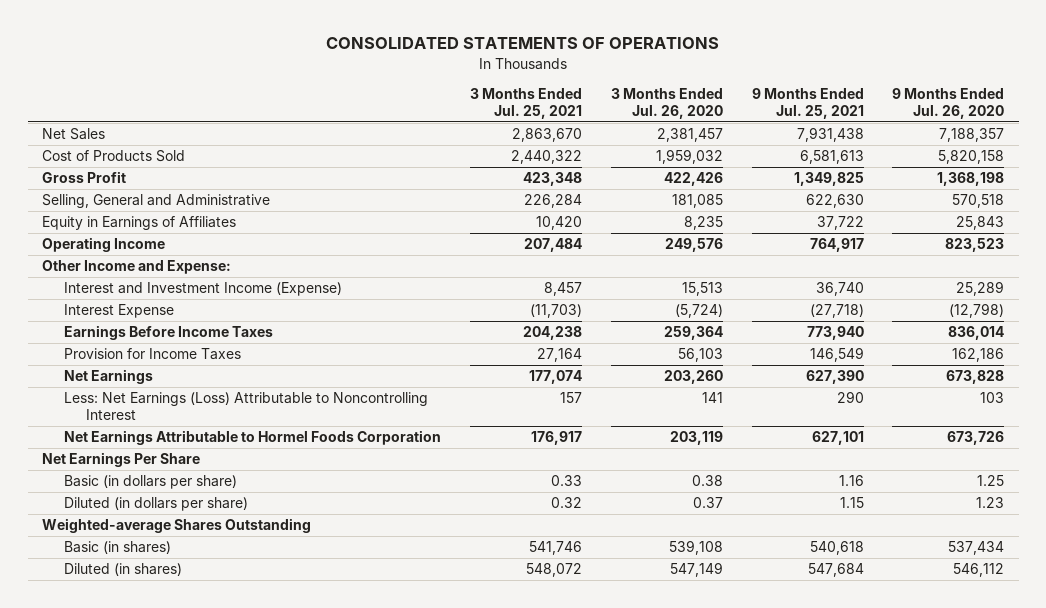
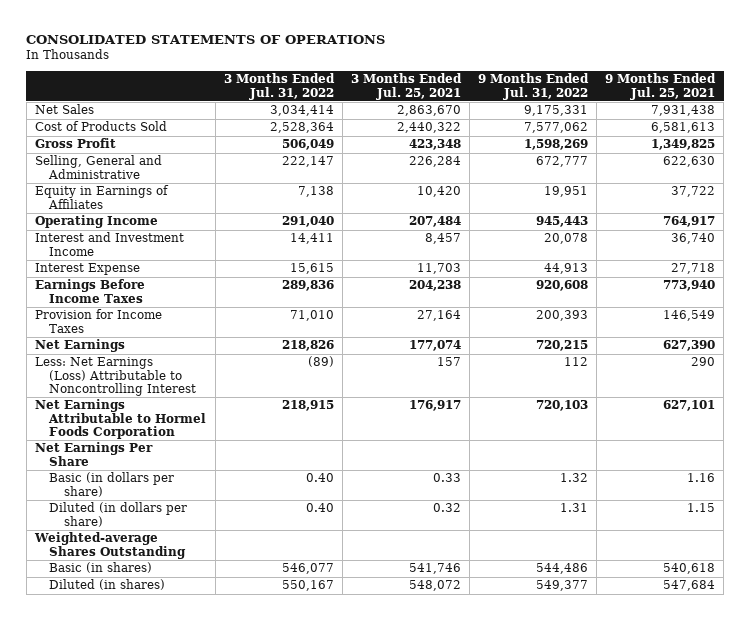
[610,88,723,119] 3 Months Ended Jul. 26, 2020 -> none
[892,88,1005,119] 9 Months Ended Jul. 26, 2020 -> none
none -> [223,73,335,100] 3 Months Ended Jul. 31, 2022
none -> [477,73,589,100] 9 Months Ended Jul. 31, 2022
[41,260,231,275] Other Income and Expense: -> none
[63,282,342,297] Interest and Investment Income (Expense) -> [34,232,184,256] Interest and Investment Income
[529,304,582,319] (11,703) -> [416,263,461,275] 11,703
[809,304,864,319] (27,718) -> [670,263,715,275] 27,718

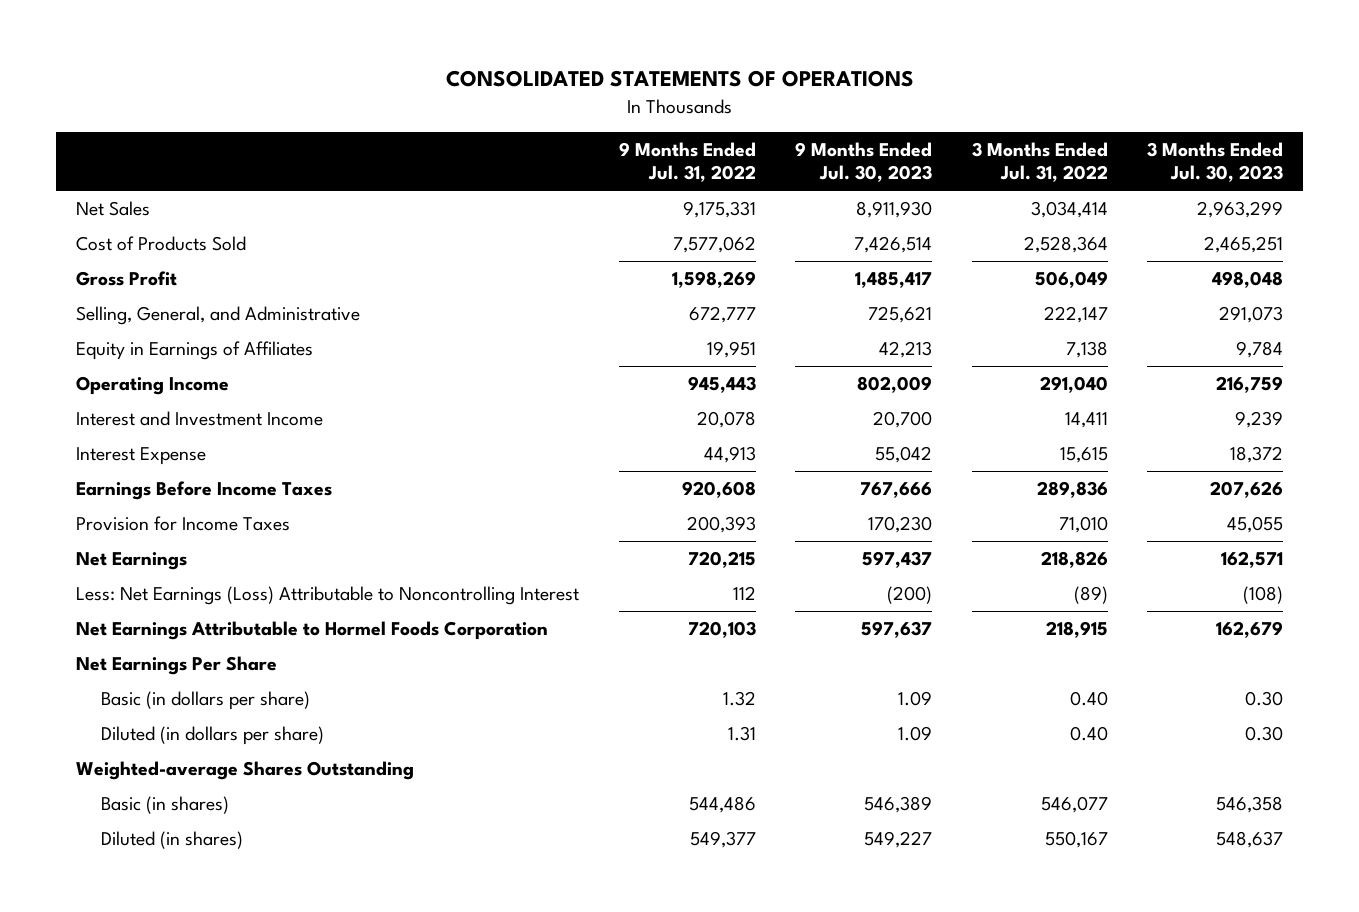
[350,73,462,100] 3 Months Ended Jul. 25, 2021 -> none
[604,73,716,100] 9 Months Ended Jul. 25, 2021 -> none
none -> [795,141,933,183] 9 Months Ended Jul. 30, 2023
none -> [1147,141,1284,183] 3 Months Ended Jul. 30, 2023
[34,155,162,179] Selling, General and Administrative -> [76,305,361,325] Selling, General, and Administrative

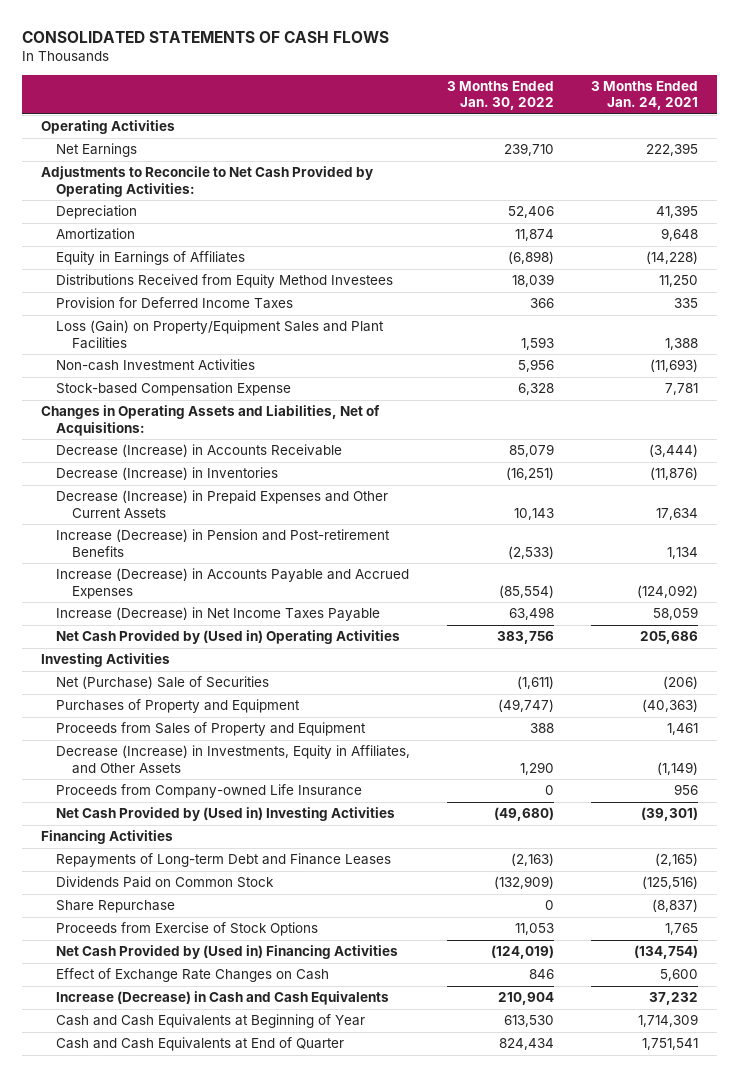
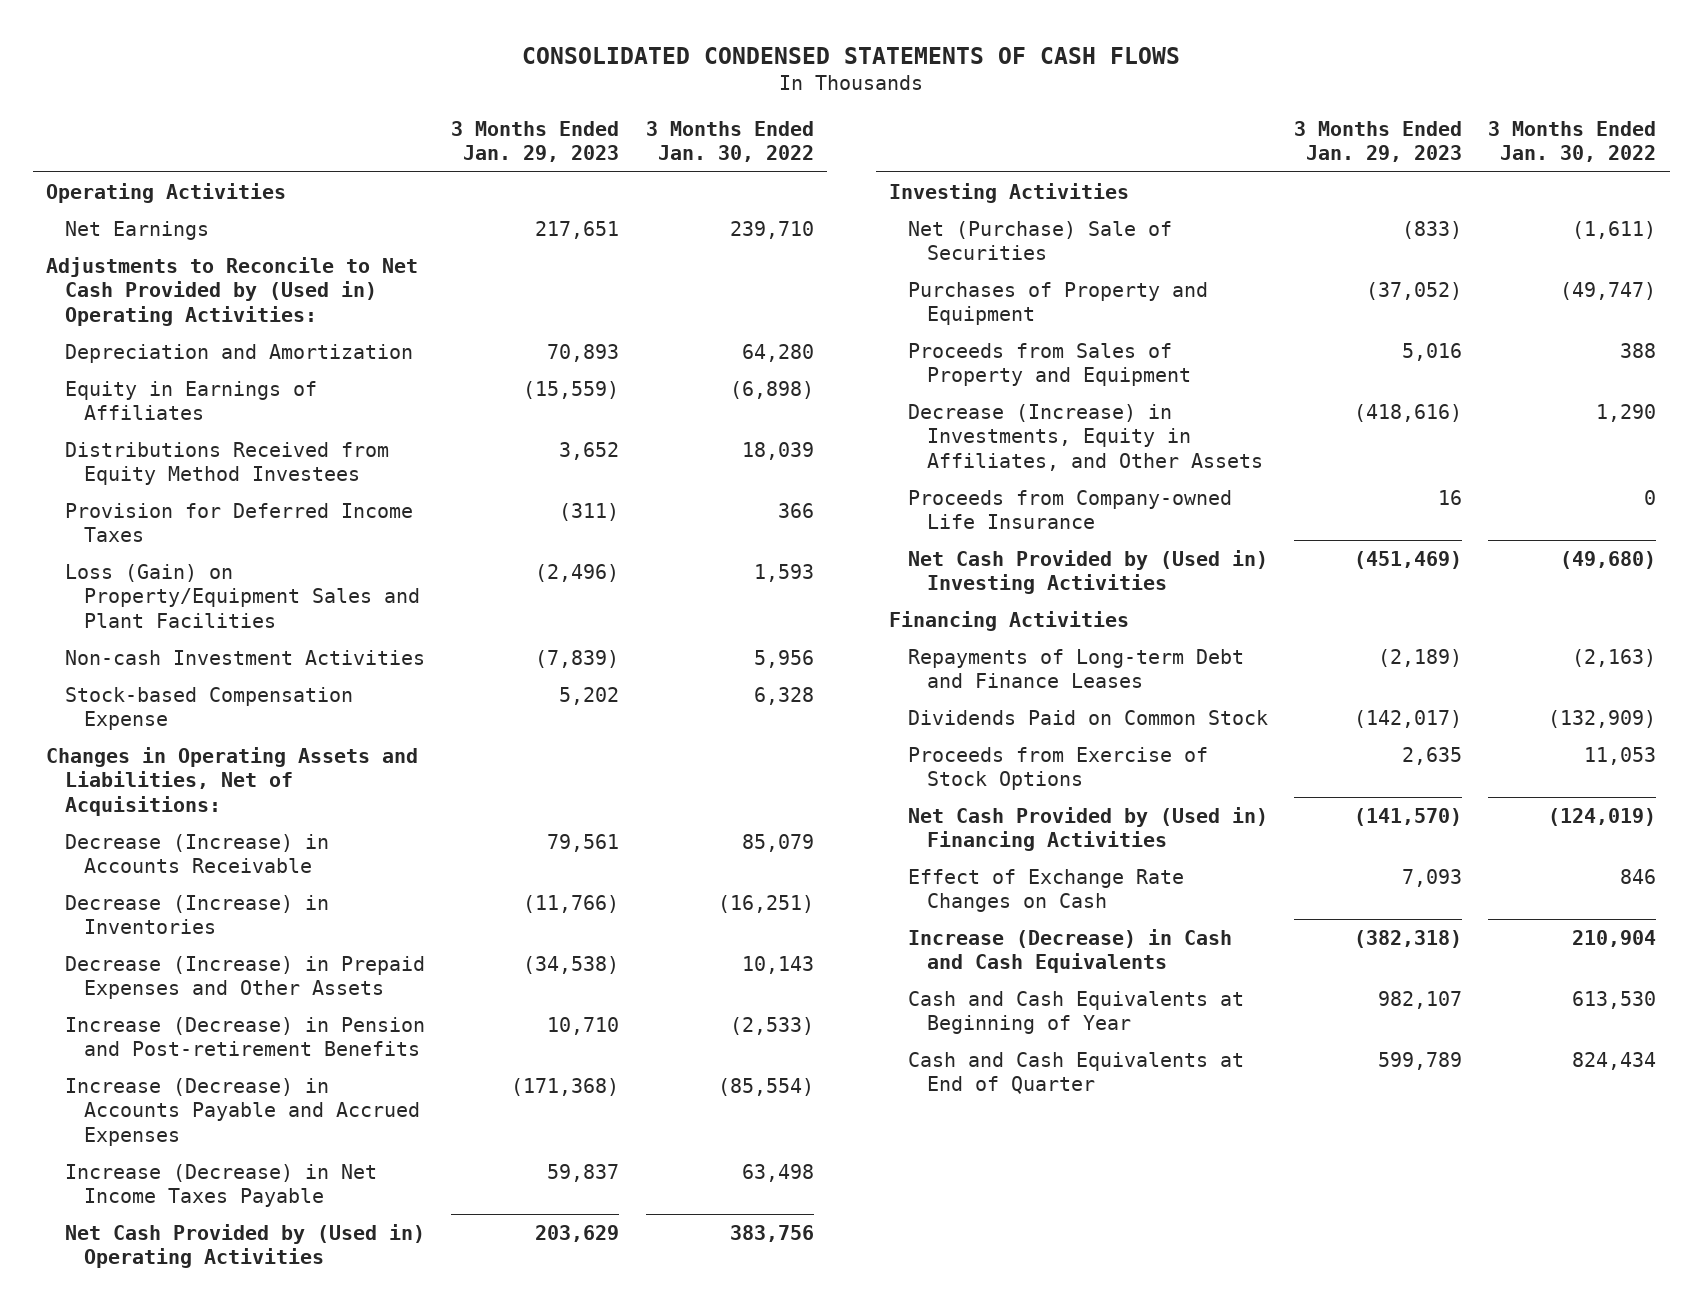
[22,31,390,44] CONSOLIDATED STATEMENTS OF CASH FLOWS -> [522,46,1181,64] CONSOLIDATED CONDENSED STATEMENTS OF CASH FLOWS
[591,80,699,111] 3 Months Ended Jan. 24, 2021 -> none
none -> [451,120,620,163] 3 Months Ended Jan. 29, 2023
[56,205,138,220] Depreciation -> none
[56,228,136,241] Amortization -> none
[40,166,373,197] Adjustments to Reconcile to Net Cash Provided by Operating Activities: -> [46,256,419,327] Adjustments to Reconcile to Net Cash Provided by (Used in) Operating Activities:
none -> [64,343,413,363] Depreciation and Amortization
[56,490,389,518] Decrease (Increase) in Prepaid Expenses and Other Current Assets -> [64,955,425,1000] Decrease (Increase) in Prepaid Expenses and Other Assets
[56,900,176,914] Share Repurchase -> none

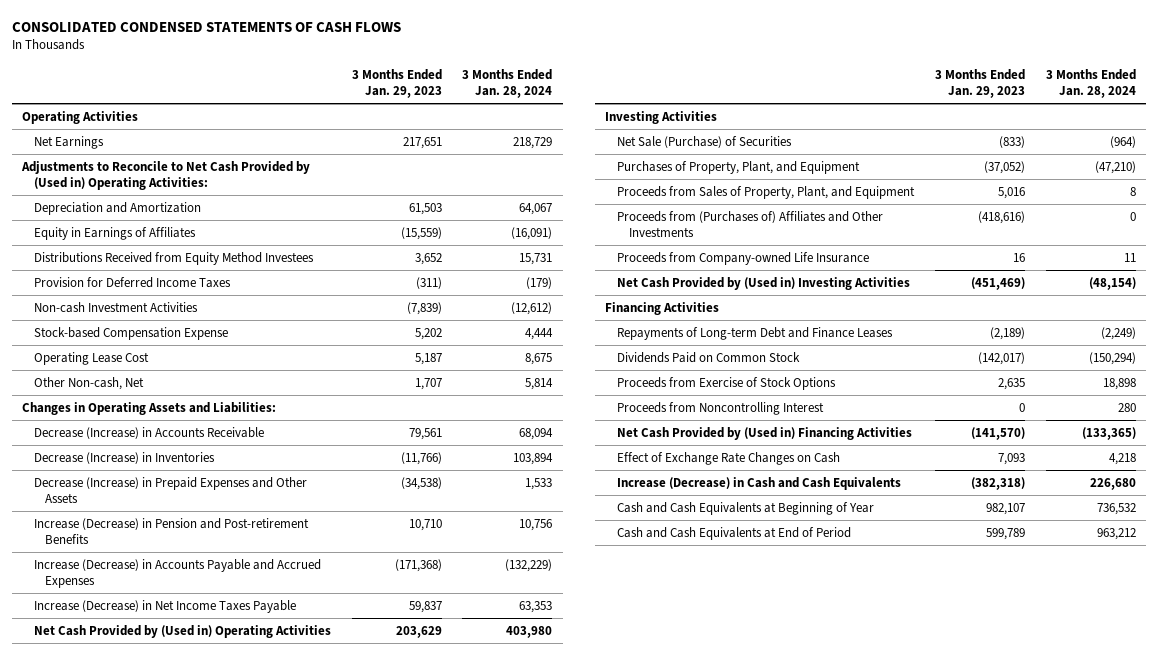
[645,120,814,163] 3 Months Ended Jan. 30, 2022 -> none
none -> [462,68,553,99] 3 Months Ended Jan. 28, 2024
[547,343,620,362] 70,893 -> [408,202,442,215] 61,503
[64,563,420,629] Loss (Gain) on Property/Equipment Sales and Plant Facilities -> none
none -> [33,351,149,365] Operating Lease Cost
none -> [33,376,144,390] Other Non-cash, Net
[46,746,419,817] Changes in Operating Assets and Liabilities, Net of Acquisitions: -> [22,401,277,415] Changes in Operating Assets and Liabilities:
[907,220,1172,261] Net (Purchase) Sale of Securities -> [617,135,793,148] Net Sale (Purchase) of Securities
[907,281,1208,326] Purchases of Property and Equipment -> [617,160,861,174] Purchases of Property, Plant, and Equipment
[907,342,1191,387] Proceeds from Sales of Property and Equipment -> [617,185,916,199] Proceeds from Sales of Property, Plant, and Equipment
[907,403,1263,472] Decrease (Increase) in Investments, Equity in Affiliates, and Other Assets -> [617,210,884,238] Proceeds from (Purchases of) Affiliates and Other Investments
none -> [617,401,825,415] Proceeds from Noncontrolling Interest
[907,1051,1244,1095] Cash and Cash Equivalents at End of Quarter -> [617,526,852,540] Cash and Cash Equivalents at End of Period

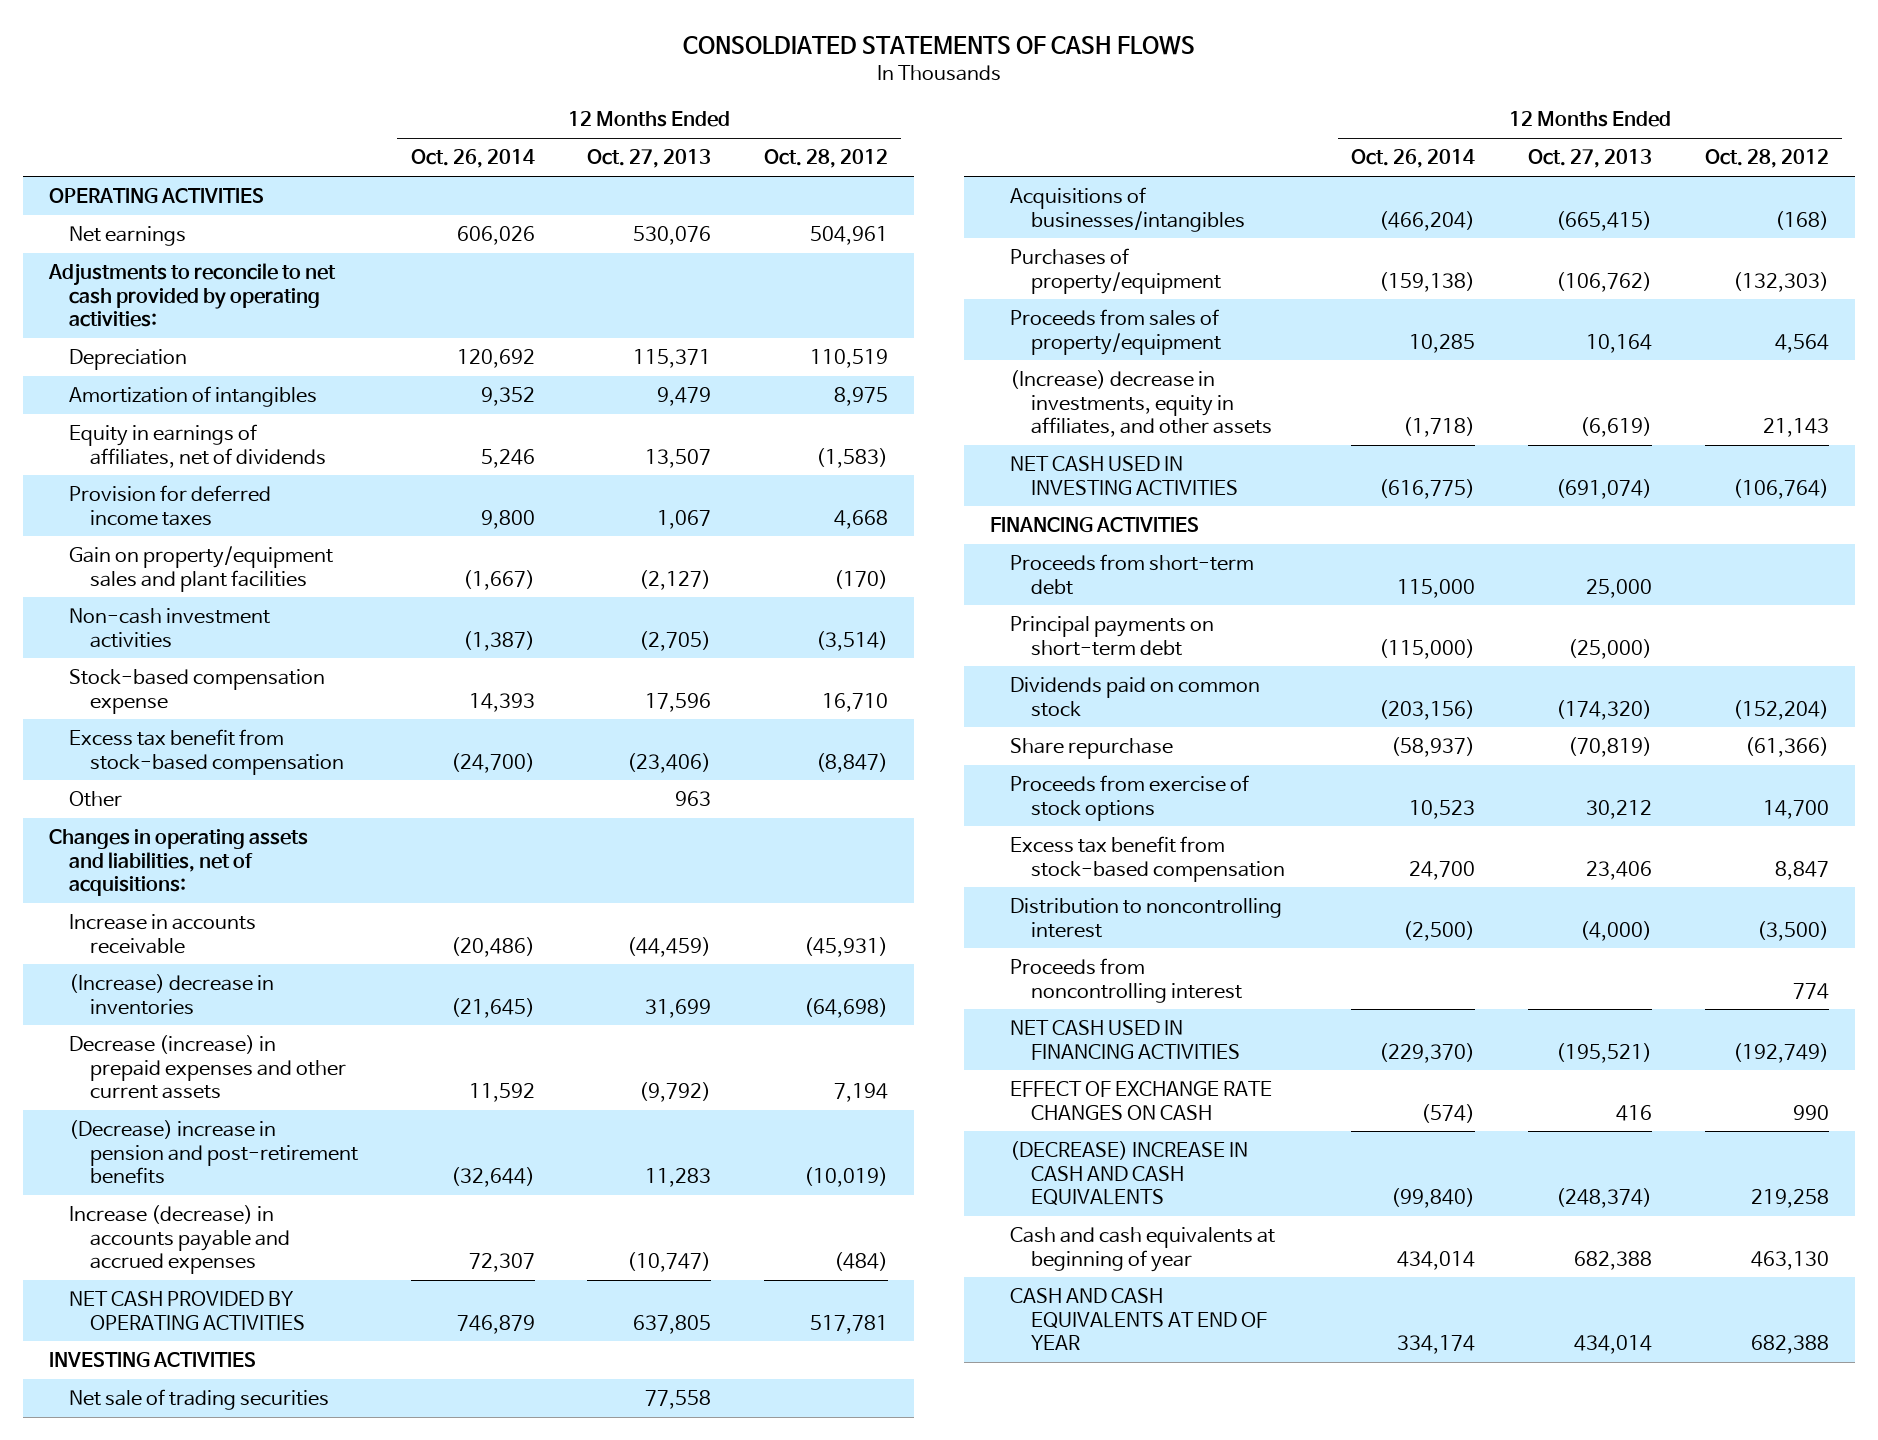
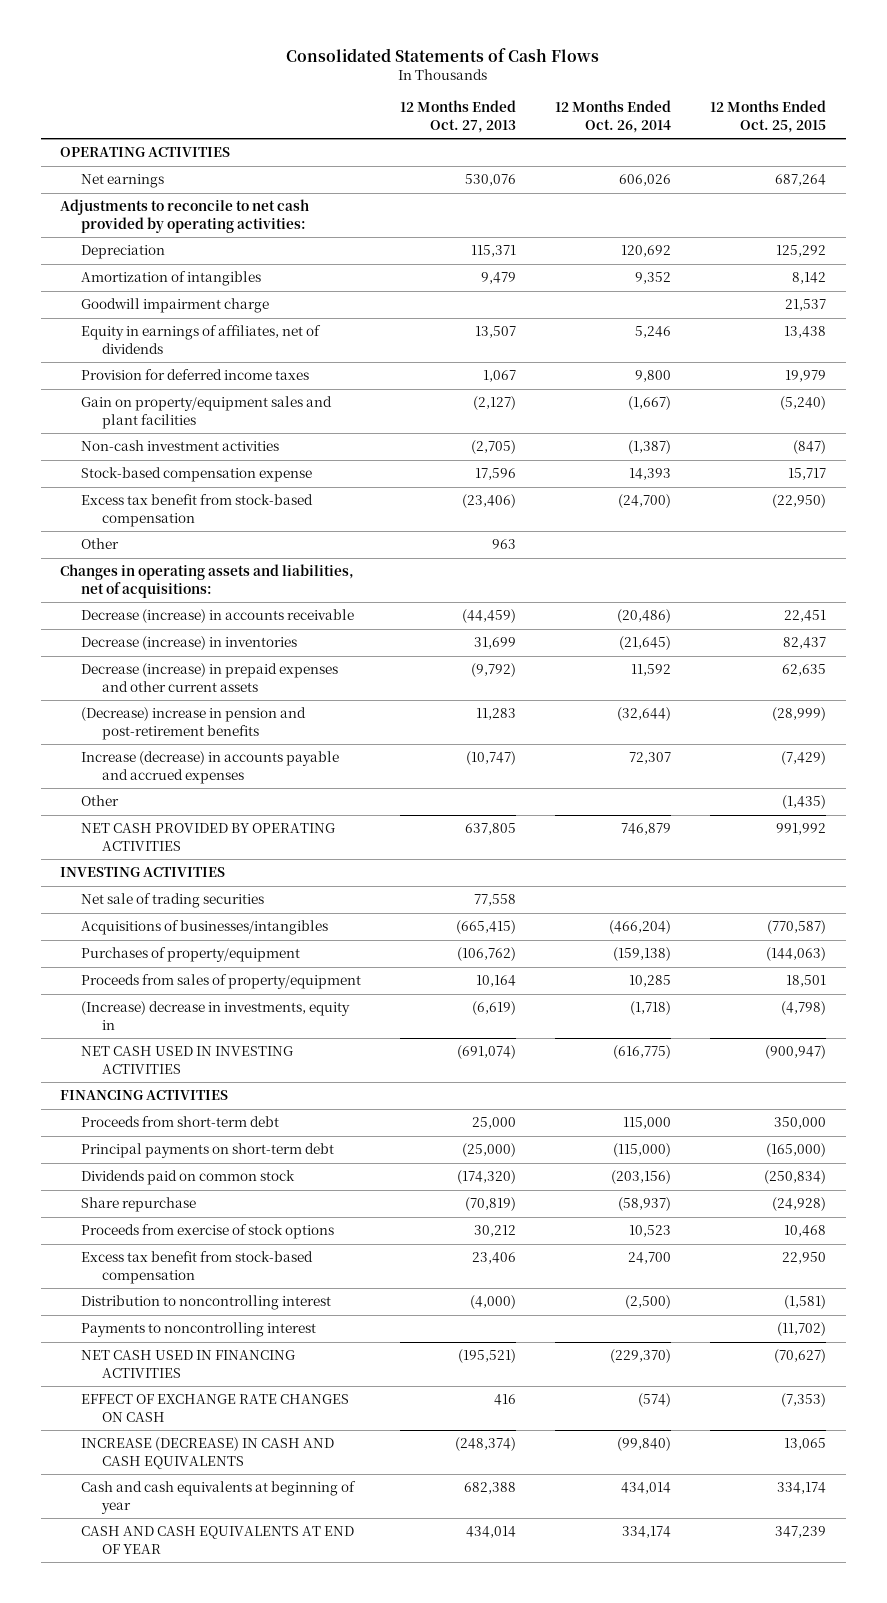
[682,36,1195,56] CONSOLDIATED STATEMENTS OF CASH FLOWS -> [286,48,600,63] Consolidated Statements of Cash Flows
[763,149,888,169] Oct. 28, 2012 -> none
none -> [710,100,827,133] 12 Months Ended Oct. 25, 2015
none -> [81,298,270,314] Goodwill impairment charge
[69,914,257,954] Increase in accounts receivable -> [81,609,355,624] Decrease (increase) in accounts receivable
[69,974,275,1015] (Increase) decrease in inventories -> [81,636,298,651] Decrease (increase) in inventories
none -> [81,795,120,807] Other
[1010,370,1272,437] (Increase) decrease in investments, equity in affiliates, and other assets -> [81,1001,351,1030] (Increase) decrease in investments, equity in
[1010,958,1242,1003] Proceeds from noncontrolling interest -> none
none -> [81,1322,317,1338] Payments to noncontrolling interest
[1010,1141,1249,1205] (DECREASE) INCREASE IN CASH AND CASH EQUIVALENTS -> [81,1437,335,1469] INCREASE (DECREASE) IN CASH AND CASH EQUIVALENTS

